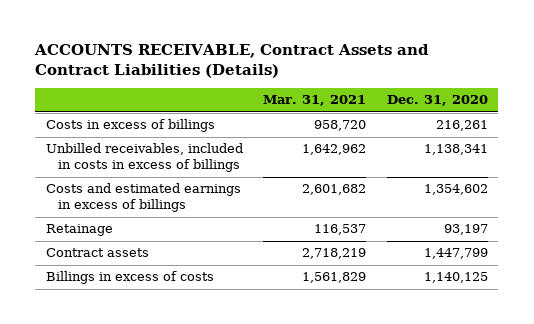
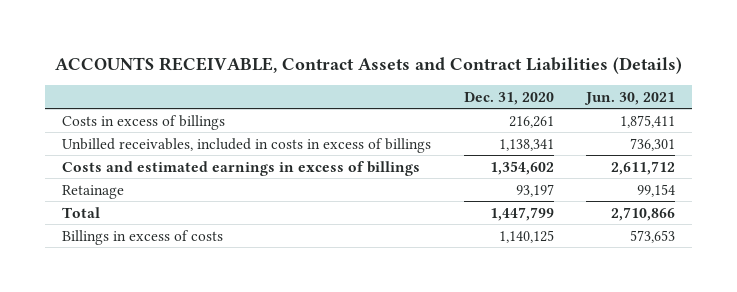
[263,95,367,107] Mar. 31, 2021 -> none
none -> [584,91,676,105] Jun. 30, 2021
[45,248,149,258] Contract assets -> [61,206,100,218] Total

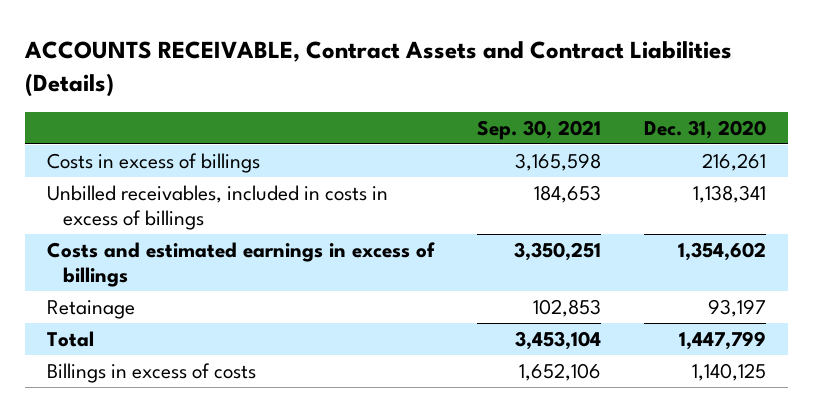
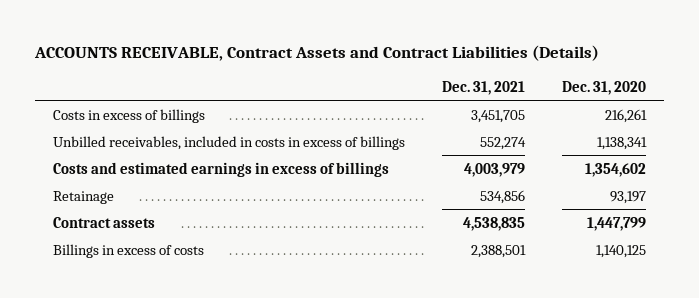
[477,119,602,140] Sep. 30, 2021 -> none
none -> [441,80,525,95] Dec. 31, 2021
[46,330,94,347] Total -> [53,216,156,228] Contract assets

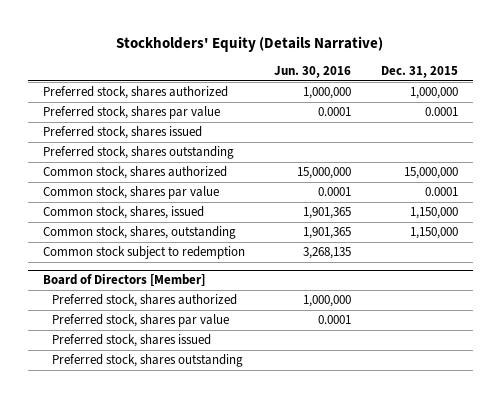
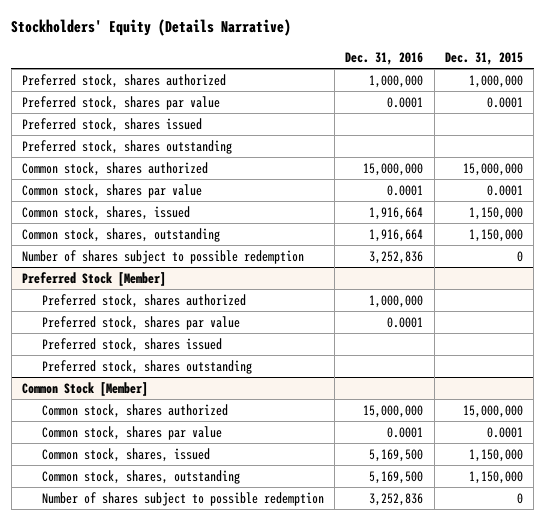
[274,66,352,79] Jun. 30, 2016 -> none
none -> [345,51,424,65] Dec. 31, 2016
[42,246,245,260] Common stock subject to redemption -> none
[42,274,205,287] Board of Directors [Member] -> none
none -> [22,249,305,264] Number of shares subject to possible redemption
none -> [22,271,167,286] Preferred Stock [Member]
none -> [22,381,149,396] Common Stock [Member]
none -> [41,403,228,418] Common stock, shares authorized
none -> [41,425,222,440] Common stock, shares par value
none -> [41,447,210,462] Common stock, shares, issued
none -> [41,469,240,484] Common stock, shares, outstanding
none -> [41,491,324,506] Number of shares subject to possible redemption

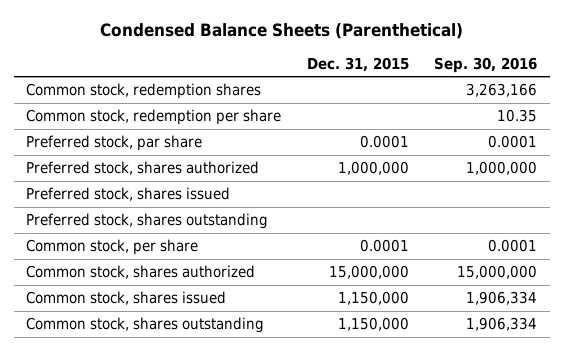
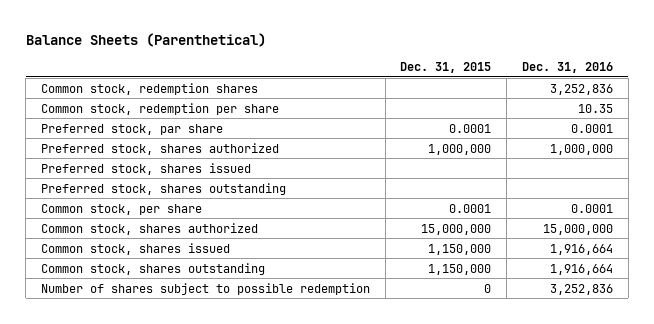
[99,23,463,40] Condensed Balance Sheets (Parenthetical) -> [25,32,266,47] Balance Sheets (Parenthetical)
[434,56,538,73] Sep. 30, 2016 -> none
none -> [521,62,613,74] Dec. 31, 2016
none -> [40,282,370,295] Number of shares subject to possible redemption

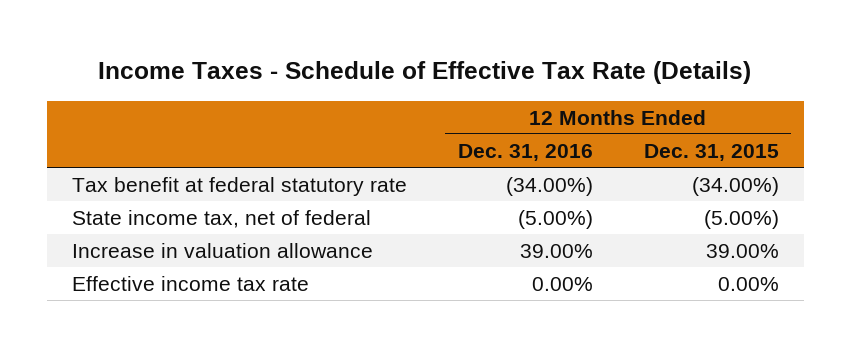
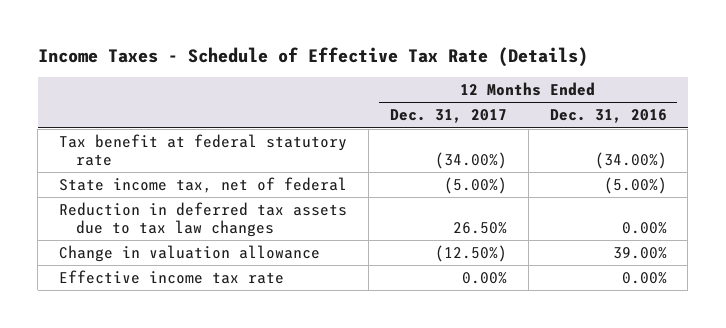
[643,143,779,161] Dec. 31, 2015 -> none
none -> [389,109,507,124] Dec. 31, 2017
none -> [59,201,348,237] Reduction in deferred tax assets due to tax law changes
[71,243,373,259] Increase in valuation allowance -> [59,244,321,262] Change in valuation allowance

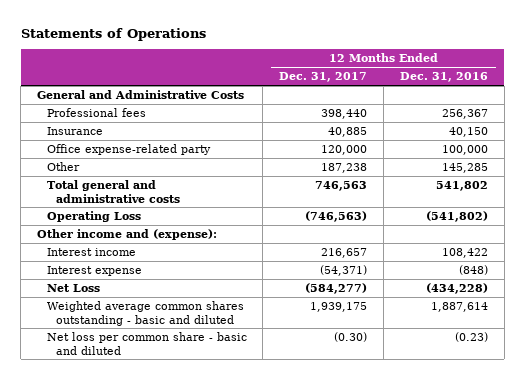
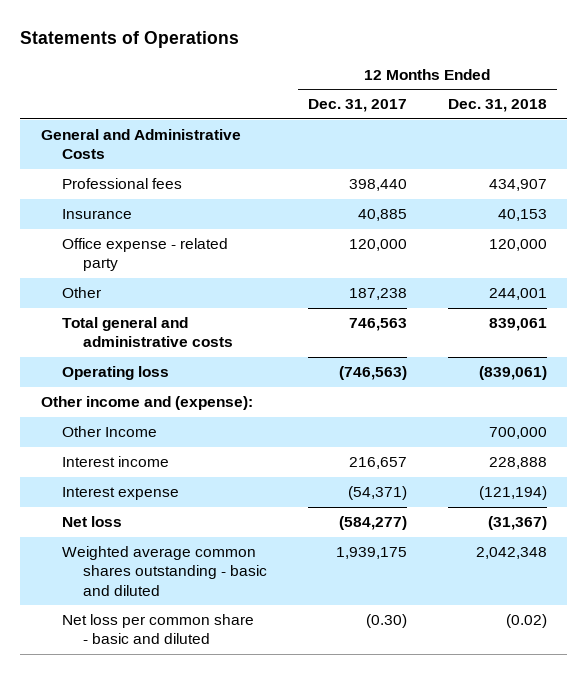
[400,72,489,83] Dec. 31, 2016 -> none
none -> [447,99,547,113] Dec. 31, 2018
[46,144,211,156] Office expense-related party -> [61,238,228,272] Office expense - related party
[46,211,141,223] Operating Loss -> [61,366,169,381] Operating loss
none -> [61,426,157,438] Other Income
[46,284,100,293] Net Loss -> [61,516,122,528] Net loss

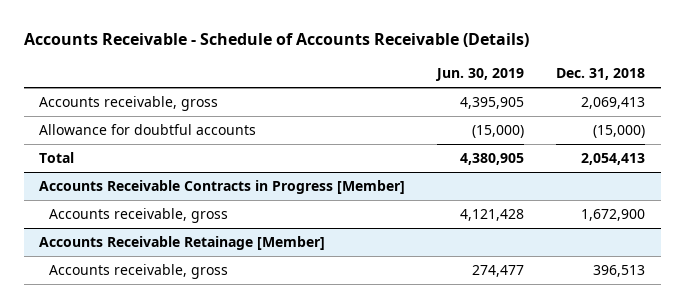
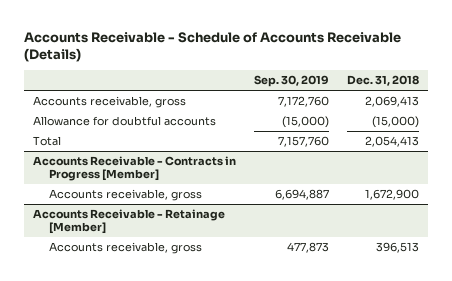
[435,67,525,81] Jun. 30, 2019 -> none
none -> [253,75,329,88] Sep. 30, 2019
[39,180,406,195] Accounts Receivable Contracts in Progress [Member] -> [33,156,237,182] Accounts Receivable - Contracts in Progress [Member]
[39,236,326,251] Accounts Receivable Retainage [Member] -> [33,209,226,235] Accounts Receivable - Retainage [Member]

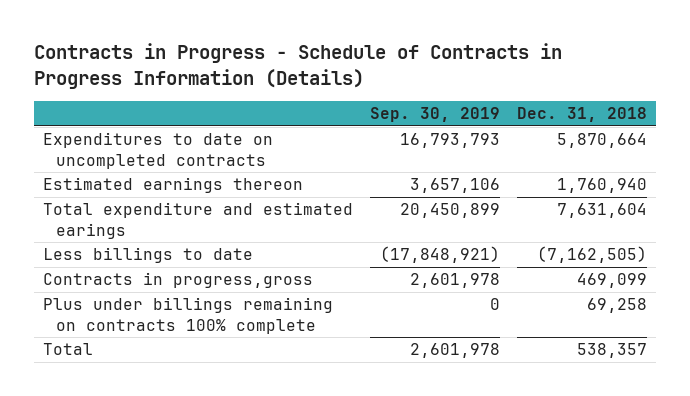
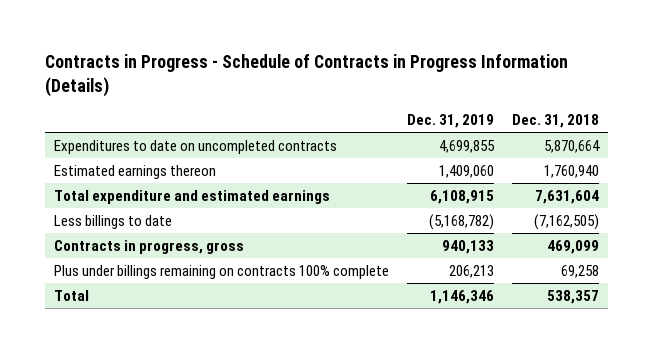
[370,107,501,123] Sep. 30, 2019 -> none
none -> [407,113,495,128] Dec. 31, 2019
[42,202,353,239] Total expenditure and estimated earings -> [54,190,331,205] Total expenditure and estimated earnings
[42,272,313,289] Contracts in progress,gross -> [54,240,245,255] Contracts in progress, gross

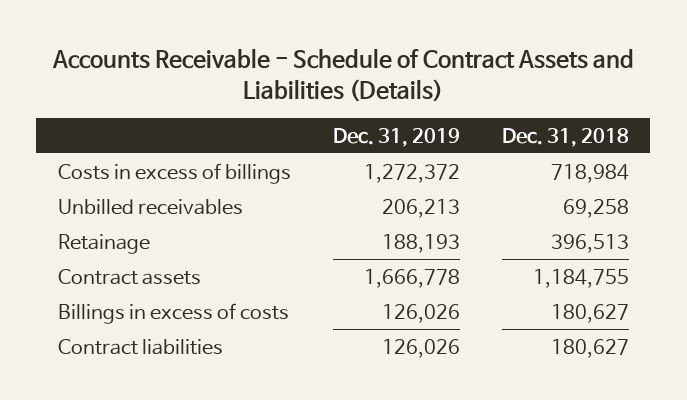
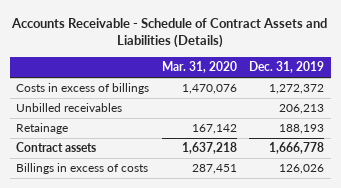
[501,127,629,147] Dec. 31, 2018 -> none
none -> [161,61,237,74] Mar. 31, 2020
[57,338,223,355] Contract liabilities -> none

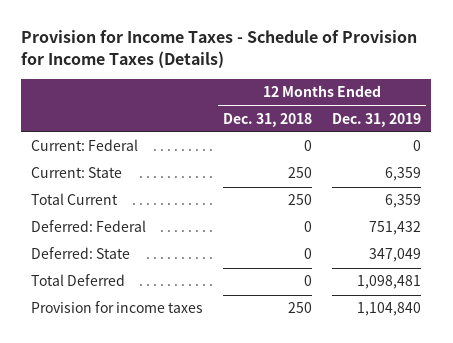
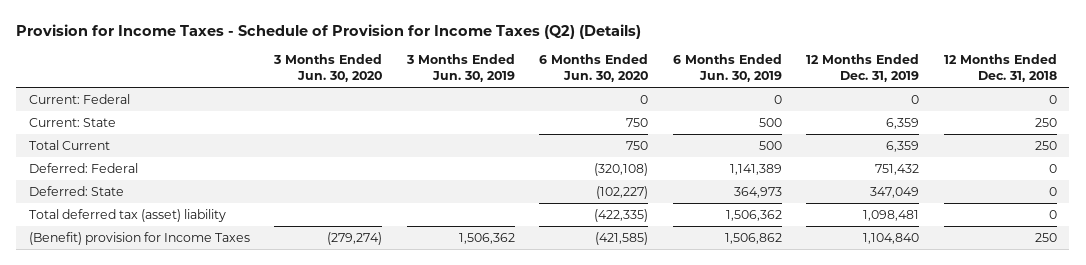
[21,30,418,68] Provision for Income Taxes - Schedule of Provision for Income Taxes (Details) -> [16,23,642,39] Provision for Income Taxes - Schedule of Provision for Income Taxes (Q2) (Details)
none -> [273,54,383,83] 3 Months Ended Jun. 30, 2020
none -> [405,54,515,83] 3 Months Ended Jun. 30, 2019
none -> [539,54,649,83] 6 Months Ended Jun. 30, 2020
none -> [672,54,782,83] 6 Months Ended Jun. 30, 2019
[31,274,126,287] Total Deferred -> [28,208,226,222] Total deferred tax (asset) liability
[31,301,204,314] Provision for income taxes -> [28,231,250,245] (Benefit) provision for Income Taxes

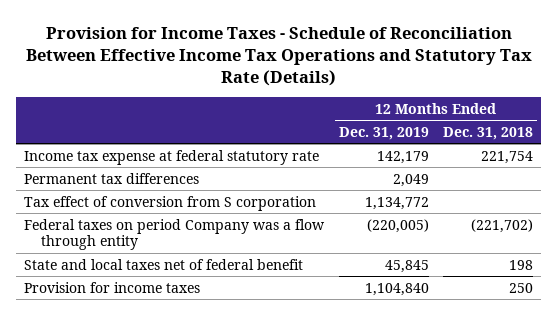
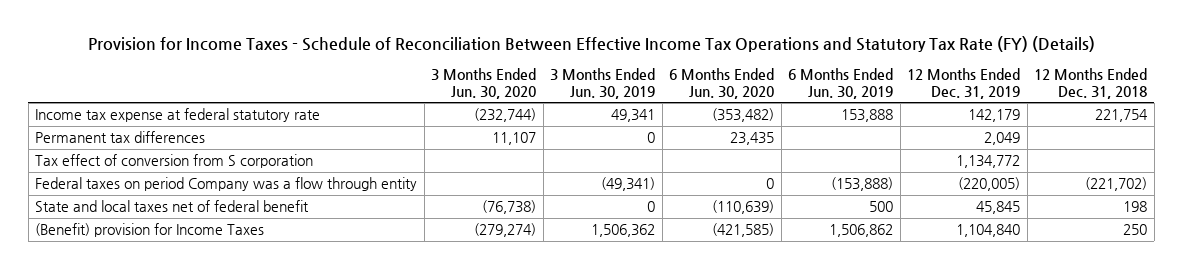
[25,26,532,86] Provision for Income Taxes - Schedule of Reconciliation Between Effective Income Tax Operations and Statutory Tax Rate (Details) -> [88,36,1096,53] Provision for Income Taxes - Schedule of Reconciliation Between Effective Income Tax Operations and Statutory Tax Rate (FY) (Details)
none -> [431,68,537,99] 3 Months Ended Jun. 30, 2020
none -> [550,68,656,99] 3 Months Ended Jun. 30, 2019
none -> [669,68,775,99] 6 Months Ended Jun. 30, 2020
none -> [788,68,894,99] 6 Months Ended Jun. 30, 2019
[23,281,200,293] Provision for income taxes -> [35,223,265,238] (Benefit) provision for Income Taxes

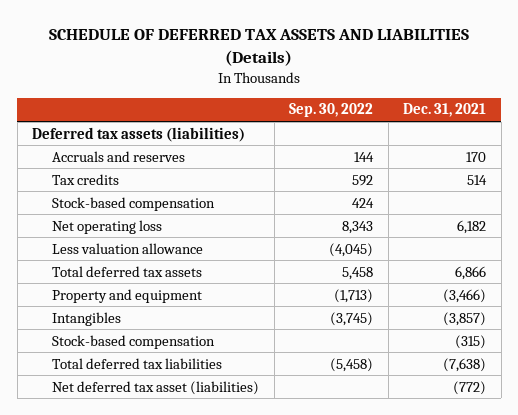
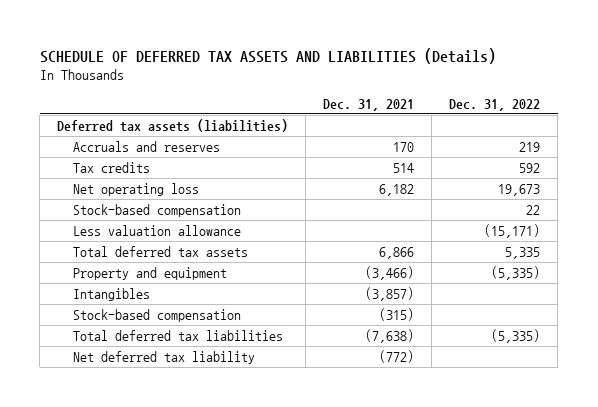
[289,103,374,118] Sep. 30, 2022 -> none
none -> [449,98,541,111] Dec. 31, 2022
[52,196,216,211] Stock-based compensation -> [72,203,241,217] Stock-based compensation
[52,380,260,395] Net deferred tax asset (liabilities) -> [72,350,255,364] Net deferred tax liability

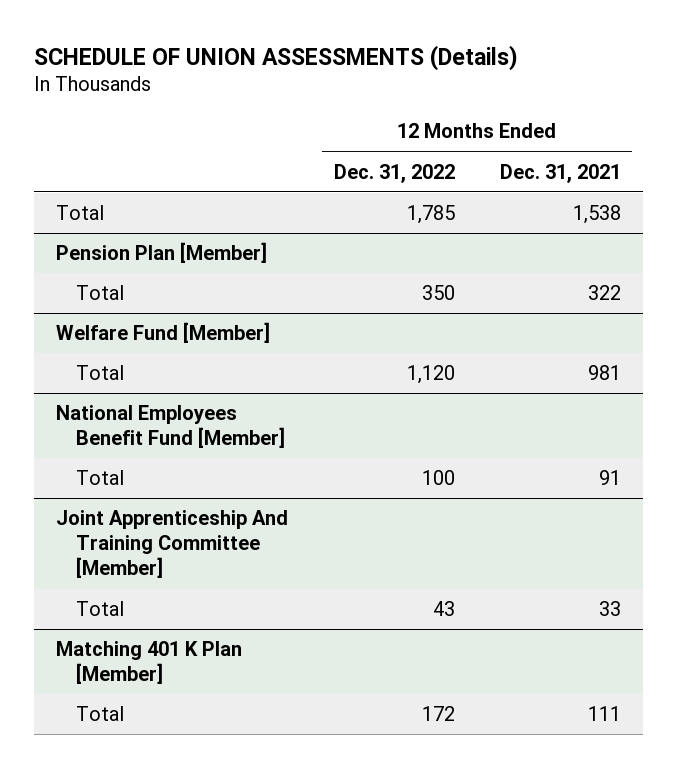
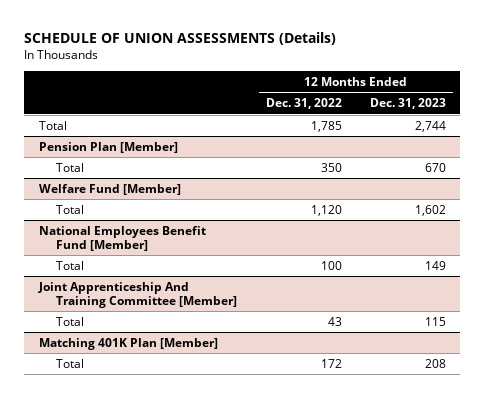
[499,163,621,183] Dec. 31, 2021 -> none
none -> [369,98,446,110] Dec. 31, 2023
[56,641,243,685] Matching 401 K Plan [Member] -> [38,337,218,350] Matching 401K Plan [Member]

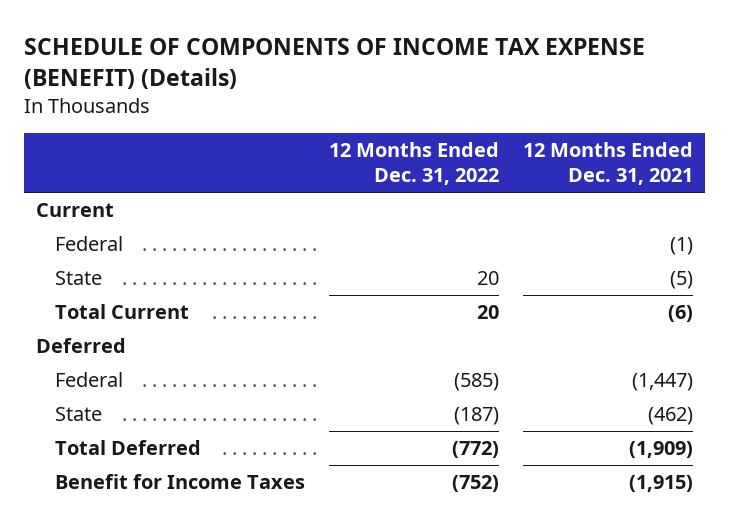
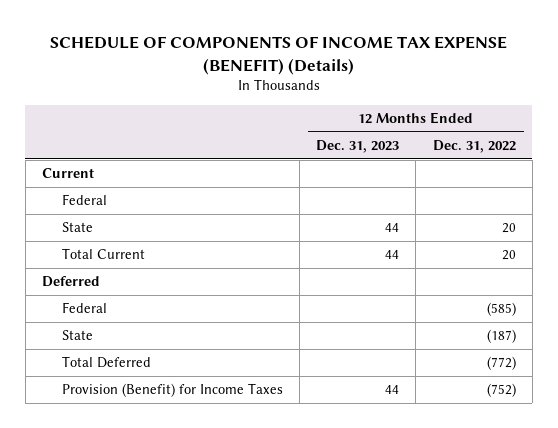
[523,142,694,186] 12 Months Ended Dec. 31, 2021 -> none
none -> [316,139,400,153] Dec. 31, 2023
[54,474,305,490] Benefit for Income Taxes -> [61,383,283,398] Provision (Benefit) for Income Taxes

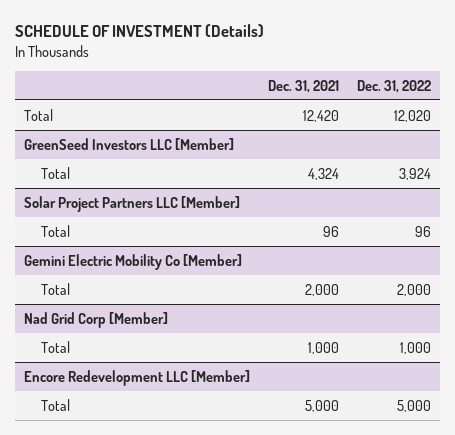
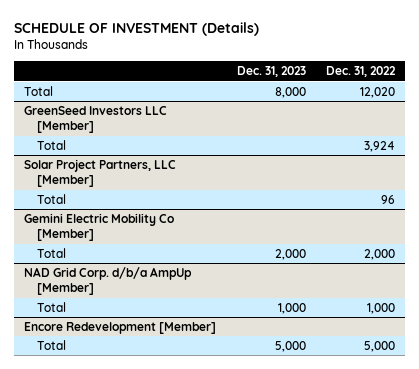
[268,79,340,93] Dec. 31, 2021 -> none
none -> [236,66,306,78] Dec. 31, 2023
[24,195,241,212] Solar Project Partners LLC [Member] -> [24,159,177,188] Solar Project Partners, LLC [Member]
[24,311,169,328] Nad Grid Corp [Member] -> [24,267,193,296] NAD Grid Corp. d/b/a AmpUp [Member]
[24,369,251,386] Encore Redevelopment LLC [Member] -> [24,322,217,335] Encore Redevelopment [Member]

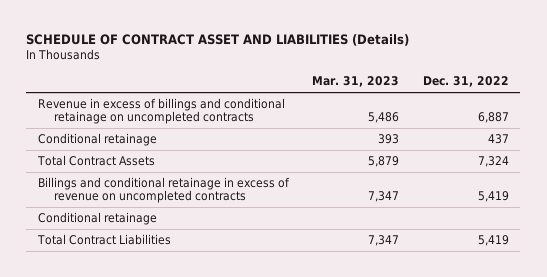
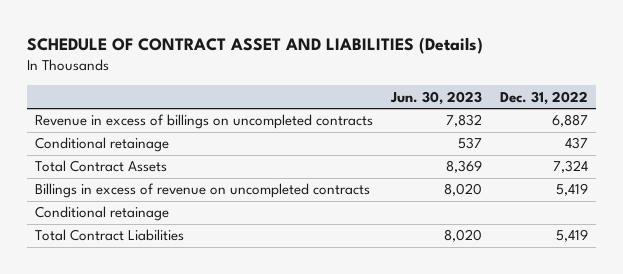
[312,76,400,88] Mar. 31, 2023 -> none
none -> [389,90,482,105] Jun. 30, 2023
[37,98,285,125] Revenue in excess of billings and conditional retainage on uncompleted contracts -> [35,114,374,130] Revenue in excess of billings on uncompleted contracts
[37,177,290,204] Billings and conditional retainage in excess of revenue on uncompleted contracts -> [35,183,371,199] Billings in excess of revenue on uncompleted contracts

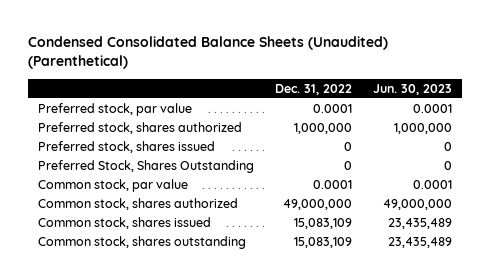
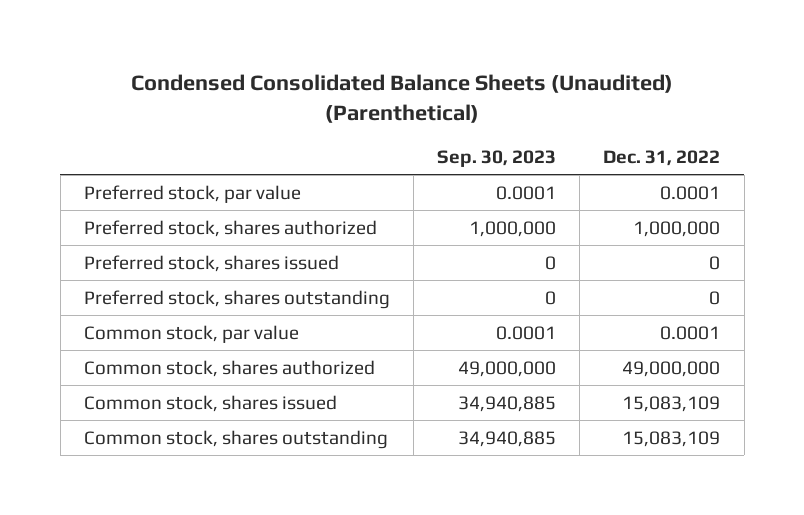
[372,83,452,95] Jun. 30, 2023 -> none
none -> [437,150,557,168] Sep. 30, 2023
[38,159,255,173] Preferred Stock, Shares Outstanding -> [83,289,390,309] Preferred stock, shares outstanding

